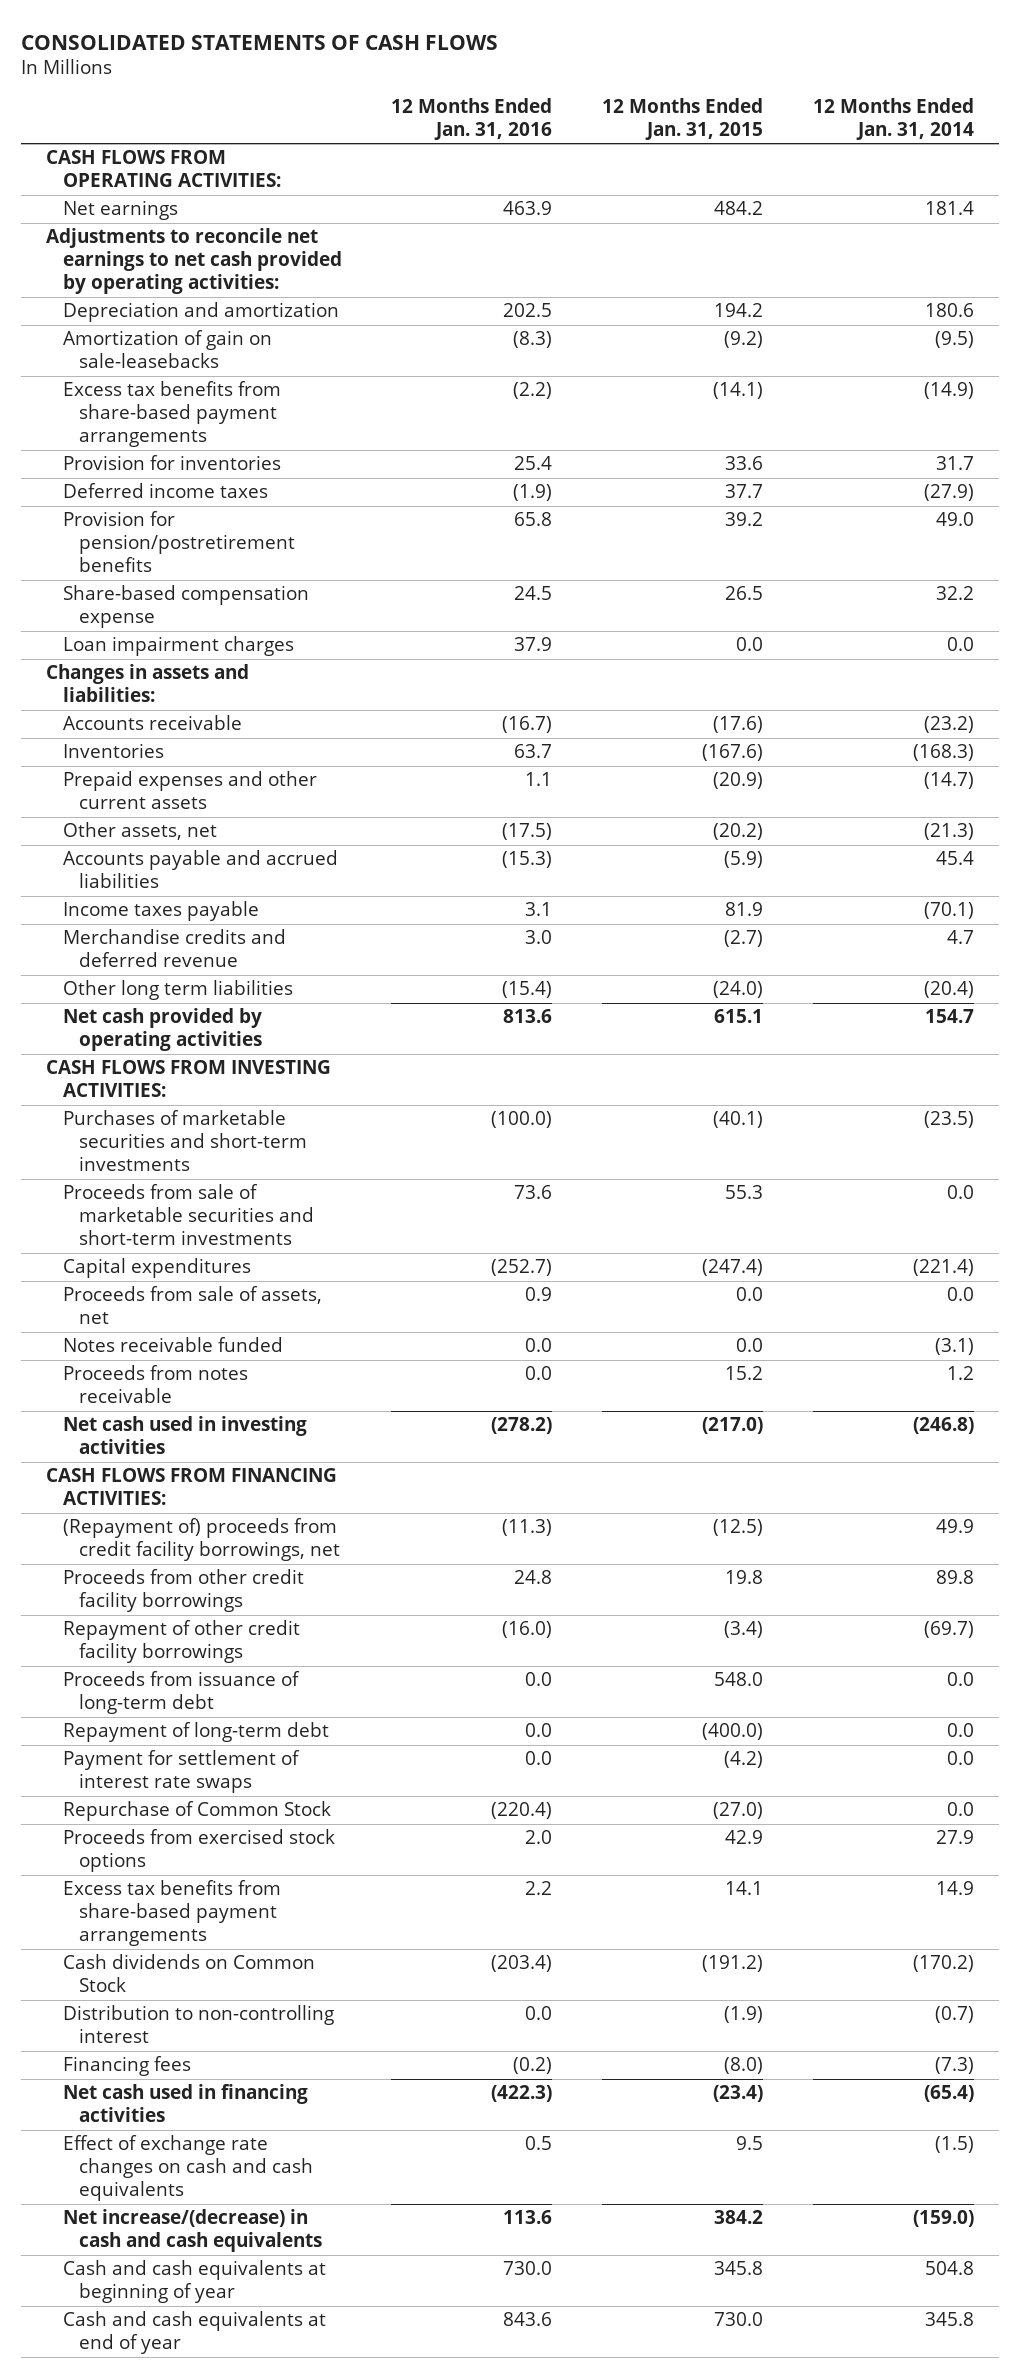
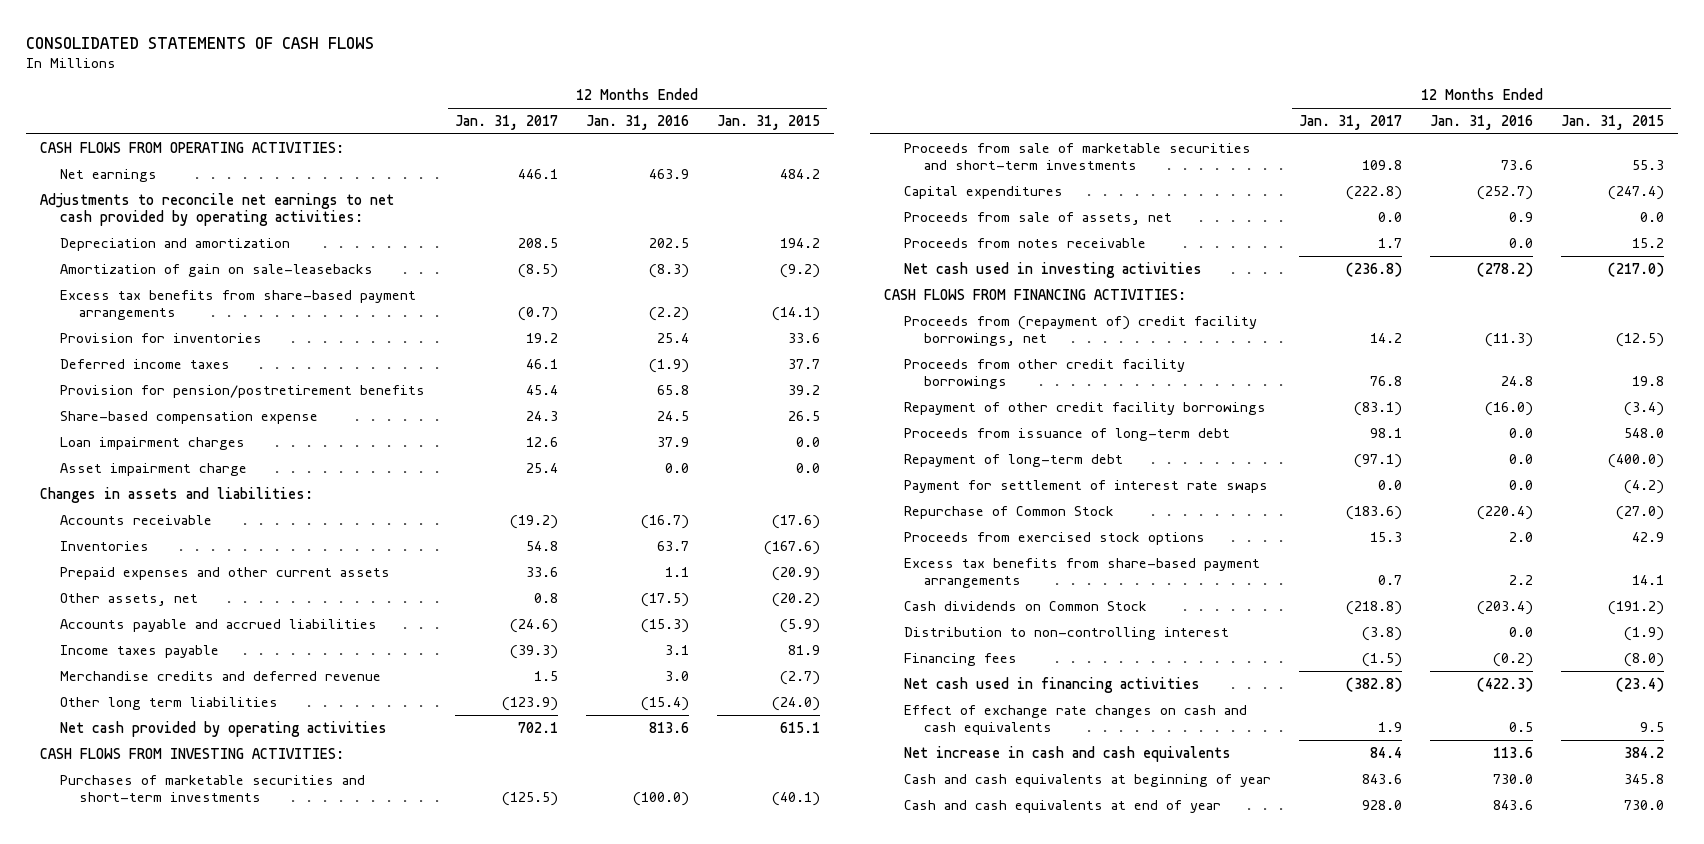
[812,98,974,141] 12 Months Ended Jan. 31, 2014 -> none
none -> [454,115,558,131] Jan. 31, 2017
none -> [59,462,247,476] Asset impairment charge
[62,1337,283,1353] Notes receivable funded -> none
[62,1518,340,1562] (Repayment of) proceeds from credit facility borrowings, net -> [903,315,1257,346] Proceeds from (repayment of) credit facility borrowings, net
[62,2209,322,2253] Net increase/(decrease) in cash and cash equivalents -> [903,745,1231,762] Net increase in cash and cash equivalents

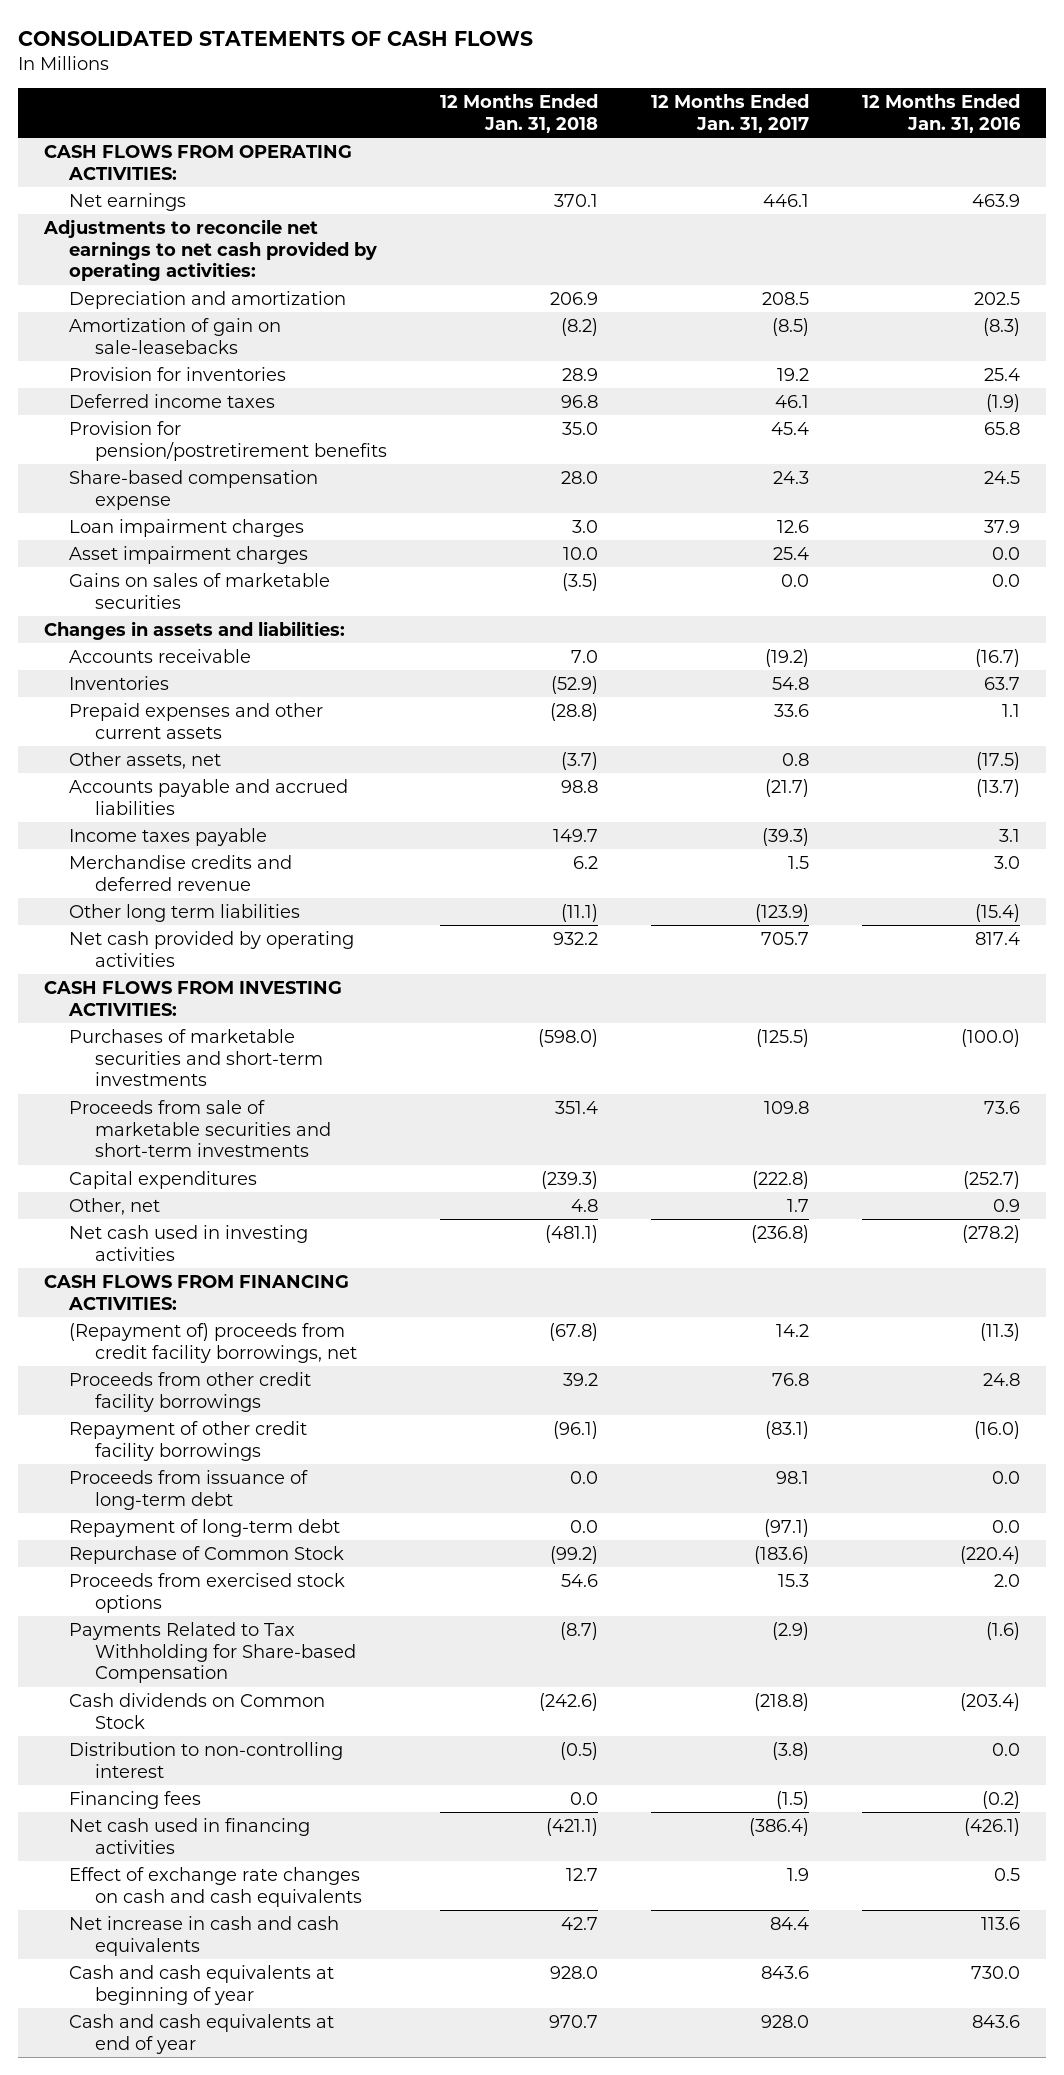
[716,115,820,131] Jan. 31, 2015 -> none
none -> [439,93,598,133] 12 Months Ended Jan. 31, 2018
[59,289,416,320] Excess tax benefits from share-based payment arrangements -> none
[59,462,247,476] Asset impairment charge -> [69,545,309,564] Asset impairment charges
none -> [69,572,331,609] Gains on sales of marketable securities
[509,618,558,633] (24.6) -> [764,778,809,797] (21.7)
[640,618,689,633] (15.3) -> [975,778,1020,797] (13.7)
[517,721,558,733] 702.1 -> [760,931,809,945] 705.7
[648,721,689,733] 813.6 -> [974,931,1020,945] 817.4
[903,211,1172,225] Proceeds from sale of assets, net -> none
[903,237,1146,248] Proceeds from notes receivable -> none
none -> [69,1197,161,1215] Other, net
[903,315,1257,346] Proceeds from (repayment of) credit facility borrowings, net -> [69,1322,357,1363] (Repayment of) proceeds from credit facility borrowings, net
[903,479,1268,493] Payment for settlement of interest rate swaps -> none
[903,557,1260,588] Excess tax benefits from share-based payment arrangements -> none
none -> [69,1621,356,1684] Payments Related to Tax Withholding for Share-based Compensation
[1346,676,1403,692] (382.8) -> [748,1817,809,1836] (386.4)
[1477,676,1534,692] (422.3) -> [963,1817,1020,1836] (426.1)

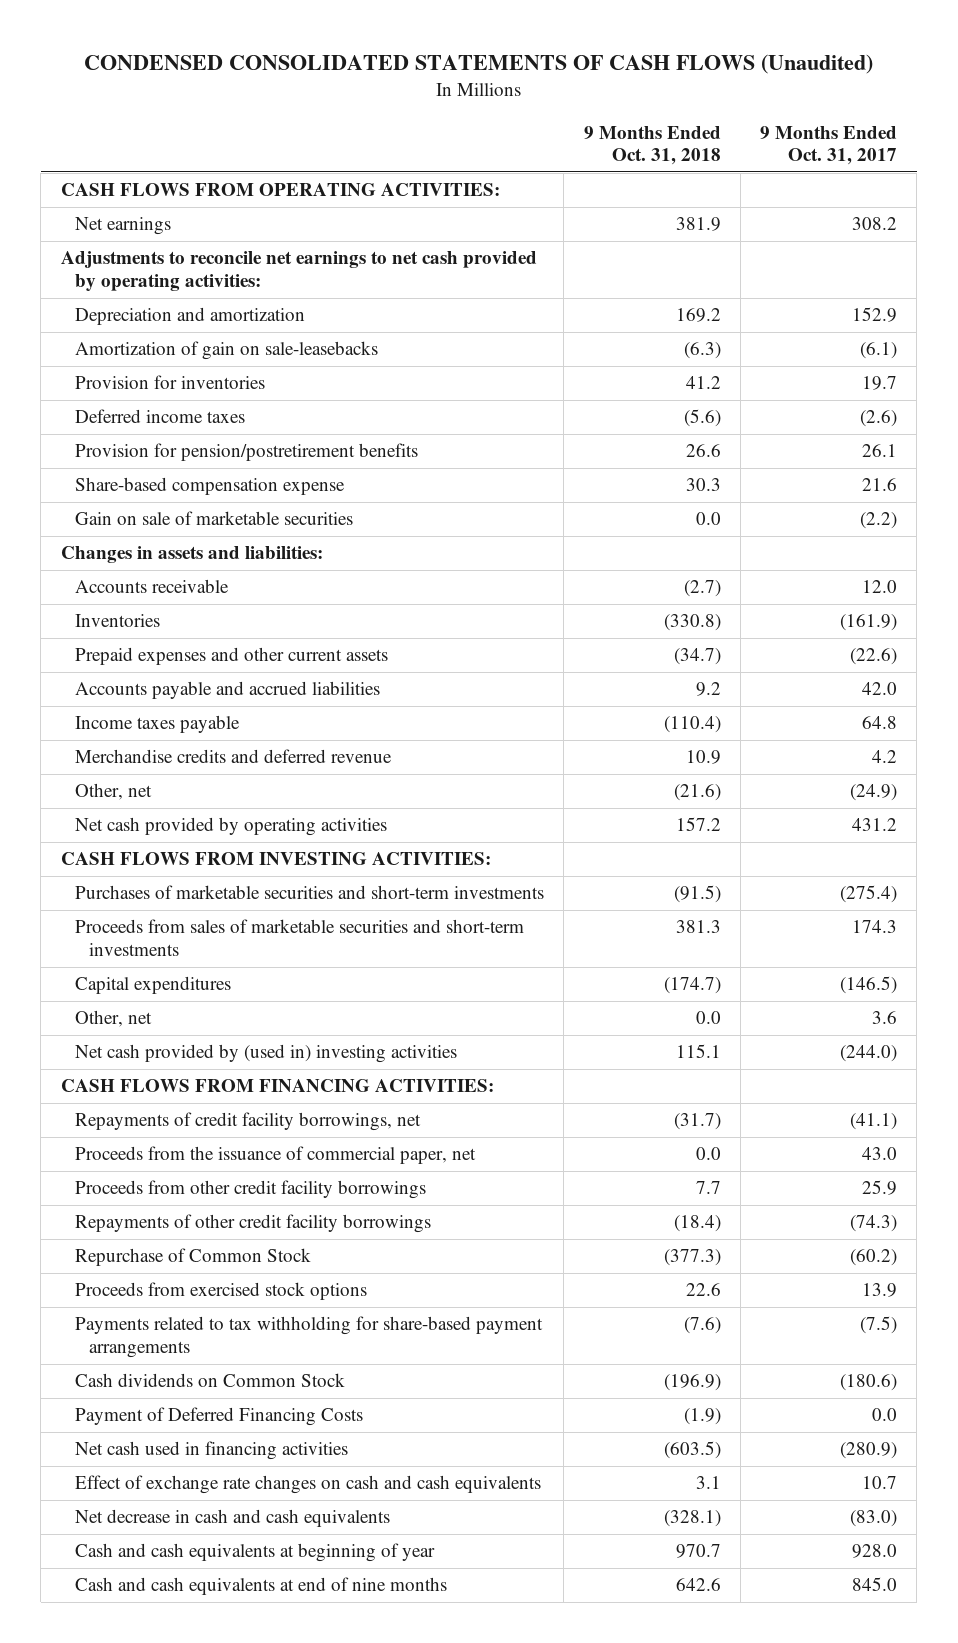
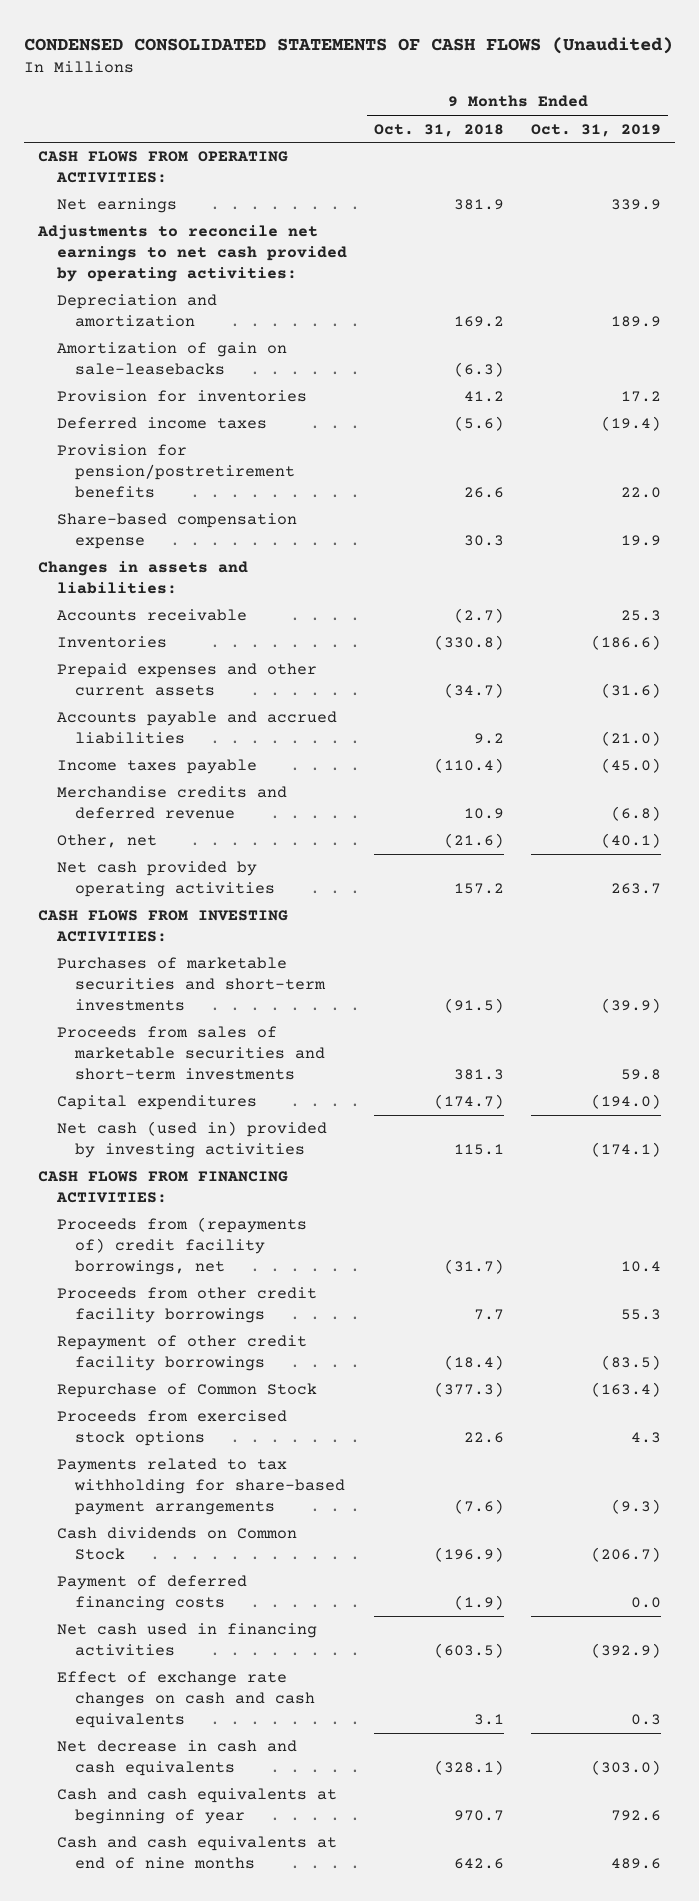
[760,125,898,166] 9 Months Ended Oct. 31, 2017 -> none
none -> [531,123,662,137] Oct. 31, 2019
[74,511,353,526] Gain on sale of marketable securities -> none
[74,1010,152,1028] Other, net -> none
[74,1044,457,1064] Net cash provided by (used in) investing activities -> [56,1121,327,1159] Net cash (used in) provided by investing activities
[74,1146,476,1165] Proceeds from the issuance of commercial paper, net -> none
[74,1112,421,1132] Repayments of credit facility borrowings, net -> [56,1217,307,1276] Proceeds from (repayments of) credit facility borrowings, net
[74,1214,431,1234] Repayments of other credit facility borrowings -> [56,1335,307,1372] Repayment of other credit facility borrowings
[74,1407,363,1427] Payment of Deferred Financing Costs -> [56,1575,247,1612] Payment of deferred financing costs

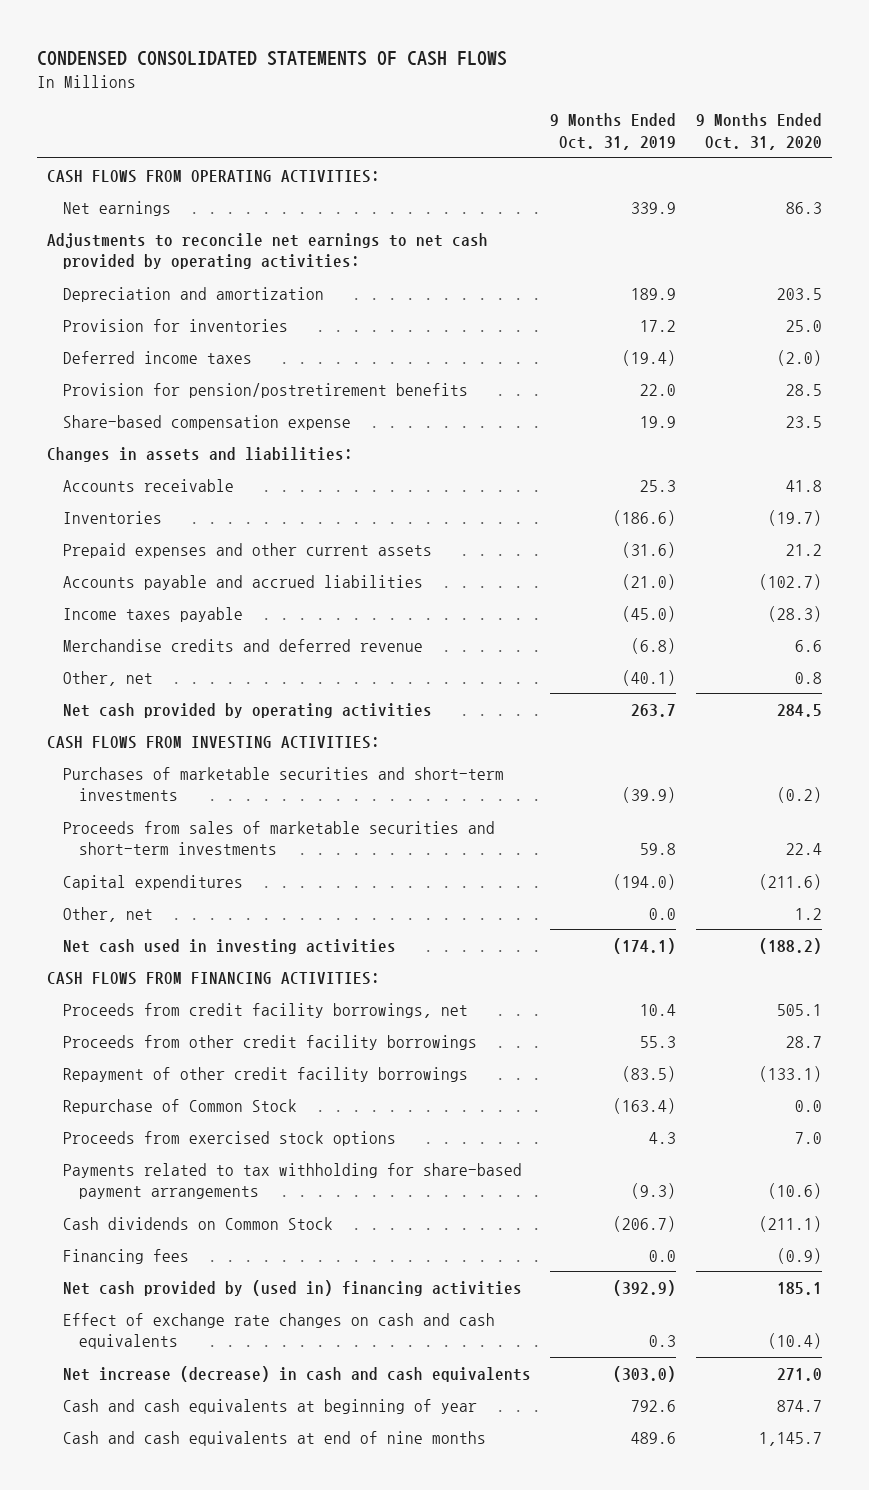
[24,36,674,54] CONDENSED CONSOLIDATED STATEMENTS OF CASH FLOWS (Unaudited) -> [37,50,508,66] CONDENSED CONSOLIDATED STATEMENTS OF CASH FLOWS
[373,123,504,137] Oct. 31, 2018 -> none
none -> [695,113,822,151] 9 Months Ended Oct. 31, 2020
[56,342,287,376] Amortization of gain on sale-leasebacks -> none
none -> [62,906,153,922] Other, net
[56,1121,327,1159] Net cash (used in) provided by investing activities -> [62,938,396,954] Net cash used in investing activities
[56,1217,307,1276] Proceeds from (repayments of) credit facility borrowings, net -> [62,1002,468,1018] Proceeds from credit facility borrowings, net
[56,1575,247,1612] Payment of deferred financing costs -> [62,1248,189,1264] Financing fees
[56,1623,317,1657] Net cash used in financing activities -> [62,1279,522,1296] Net cash provided by (used in) financing activities
[56,1740,297,1777] Net decrease in cash and cash equivalents -> [62,1365,531,1382] Net increase (decrease) in cash and cash equivalents

